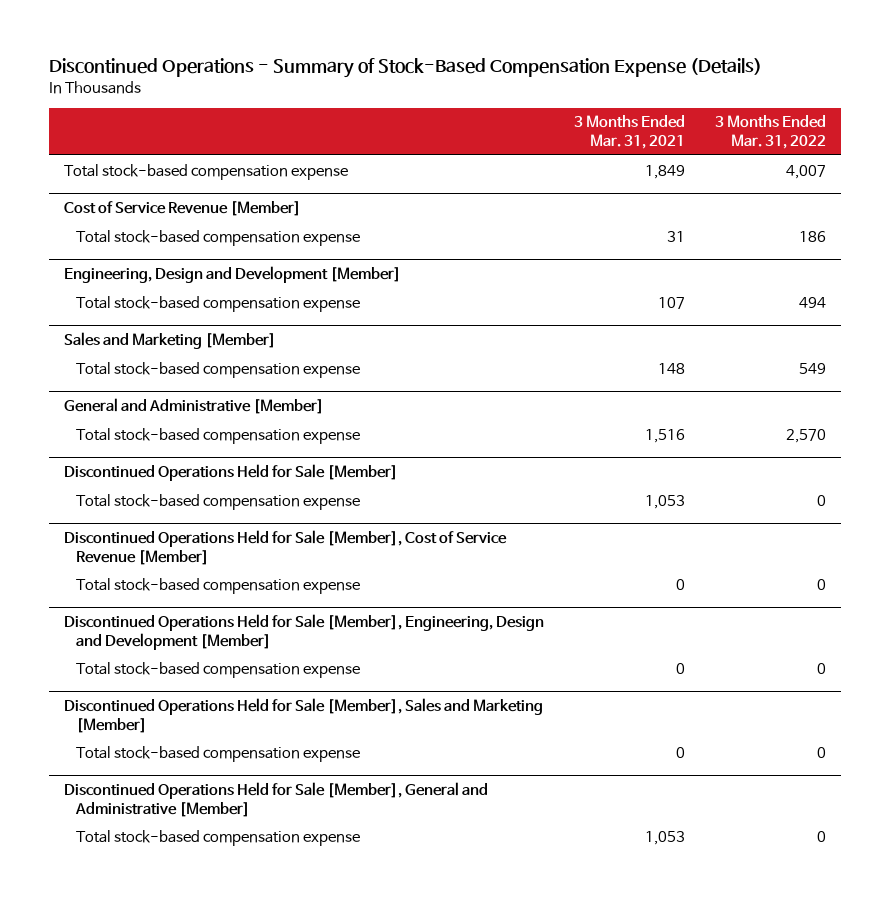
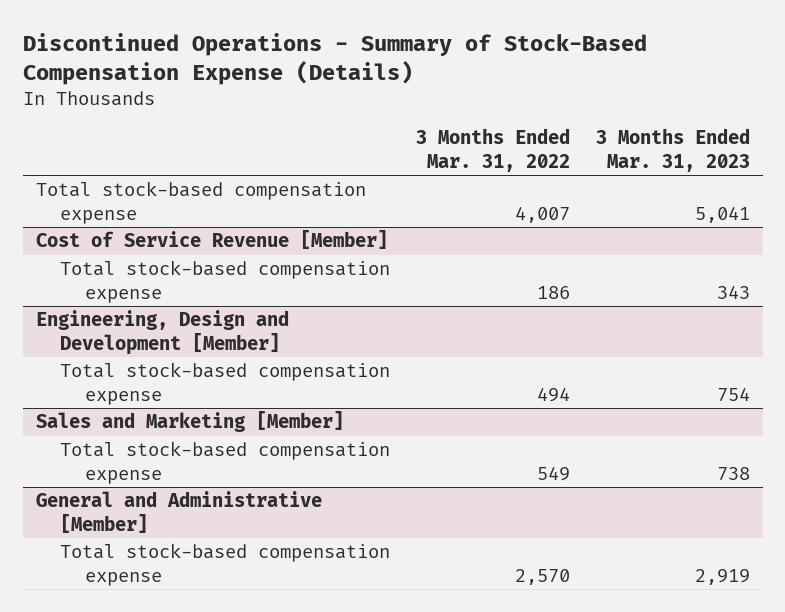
[574,115,686,150] 3 Months Ended Mar. 31, 2021 -> none
none -> [595,128,750,172] 3 Months Ended Mar. 31, 2023
[64,463,399,481] Discontinued Operations Held for Sale [Member] -> none
[75,493,360,510] Total stock-based compensation expense -> none
[64,529,508,565] Discontinued Operations Held for Sale [Member], Cost of Service Revenue [Member] -> none
[75,577,360,594] Total stock-based compensation expense -> none
[64,613,545,650] Discontinued Operations Held for Sale [Member], Engineering, Design and Development [Member] -> none
[75,661,360,678] Total stock-based compensation expense -> none
[64,697,544,733] Discontinued Operations Held for Sale [Member], Sales and Marketing [Member] -> none
[75,745,360,762] Total stock-based compensation expense -> none
[64,781,489,817] Discontinued Operations Held for Sale [Member], General and Administrative [Member] -> none
[75,829,360,846] Total stock-based compensation expense -> none

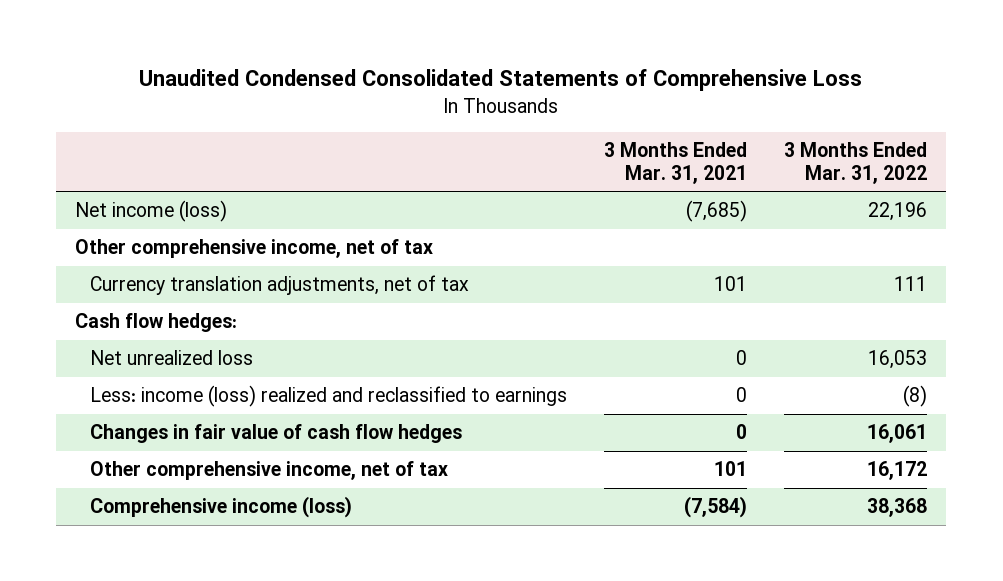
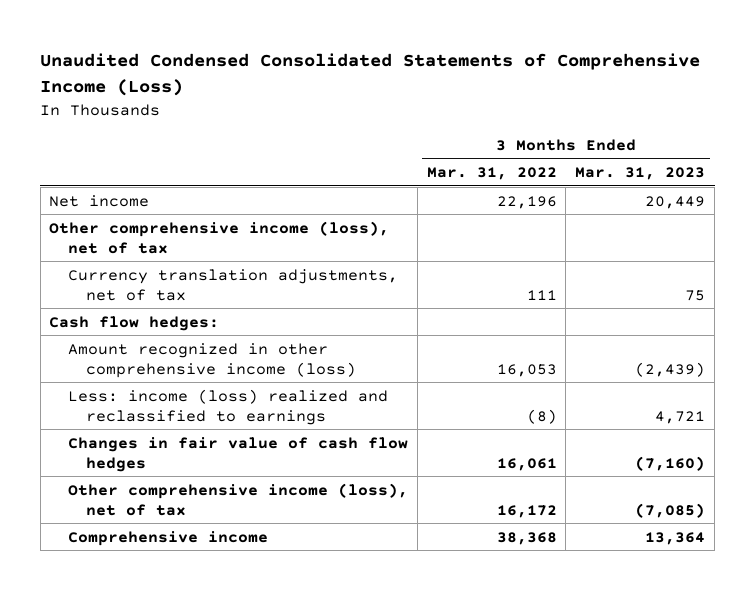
[139,69,863,92] Unaudited Condensed Consolidated Statements of Comprehensive Loss -> [40,53,701,97] Unaudited Condensed Consolidated Statements of Comprehensive Income (Loss)
[603,142,747,184] 3 Months Ended Mar. 31, 2021 -> none
none -> [575,167,706,181] Mar. 31, 2023
[75,200,228,223] Net income (loss) -> [49,194,150,207] Net income
[75,239,434,259] Other comprehensive income, net of tax -> [49,220,390,254] Other comprehensive income (loss), net of tax
[89,350,253,366] Net unrealized loss -> [67,342,357,378] Amount recognized in other comprehensive income (loss)
[89,461,448,481] Other comprehensive income, net of tax -> [67,482,408,516] Other comprehensive income (loss), net of tax
[89,496,352,519] Comprehensive income (loss) -> [67,530,268,546] Comprehensive income

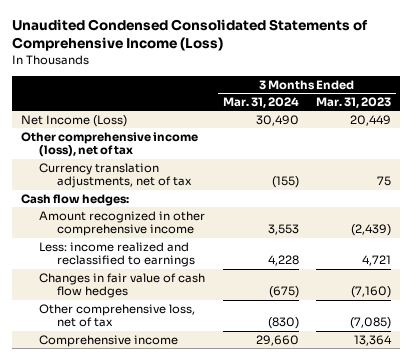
[426,167,557,181] Mar. 31, 2022 -> none
none -> [222,96,299,108] Mar. 31, 2024
[49,194,150,207] Net income -> [20,114,127,127] Net Income (Loss)
[67,342,357,378] Amount recognized in other comprehensive income (loss) -> [38,210,205,237] Amount recognized in other comprehensive income
[67,388,388,425] Less: income (loss) realized and reclassified to earnings -> [38,241,195,268] Less: income realized and reclassified to earnings
[67,482,408,516] Other comprehensive income (loss), net of tax -> [38,303,195,328] Other comprehensive loss, net of tax

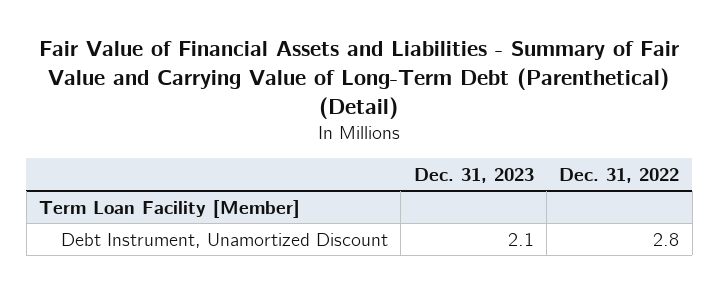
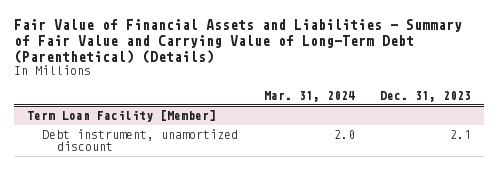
[39,40,680,120] Fair Value of Financial Assets and Liabilities - Summary of Fair Value and Carrying Value of Long-Term Debt (Parenthetical) (Detail) -> [14,18,463,64] Fair Value of Financial Assets and Liabilities - Summary of Fair Value and Carrying Value of Long-Term Debt (Parenthetical) (Details)
[559,167,680,183] Dec. 31, 2022 -> none
none -> [263,90,355,102] Mar. 31, 2024
[60,232,388,248] Debt Instrument, Unamortized Discount -> [42,129,239,152] Debt instrument, unamortized discount

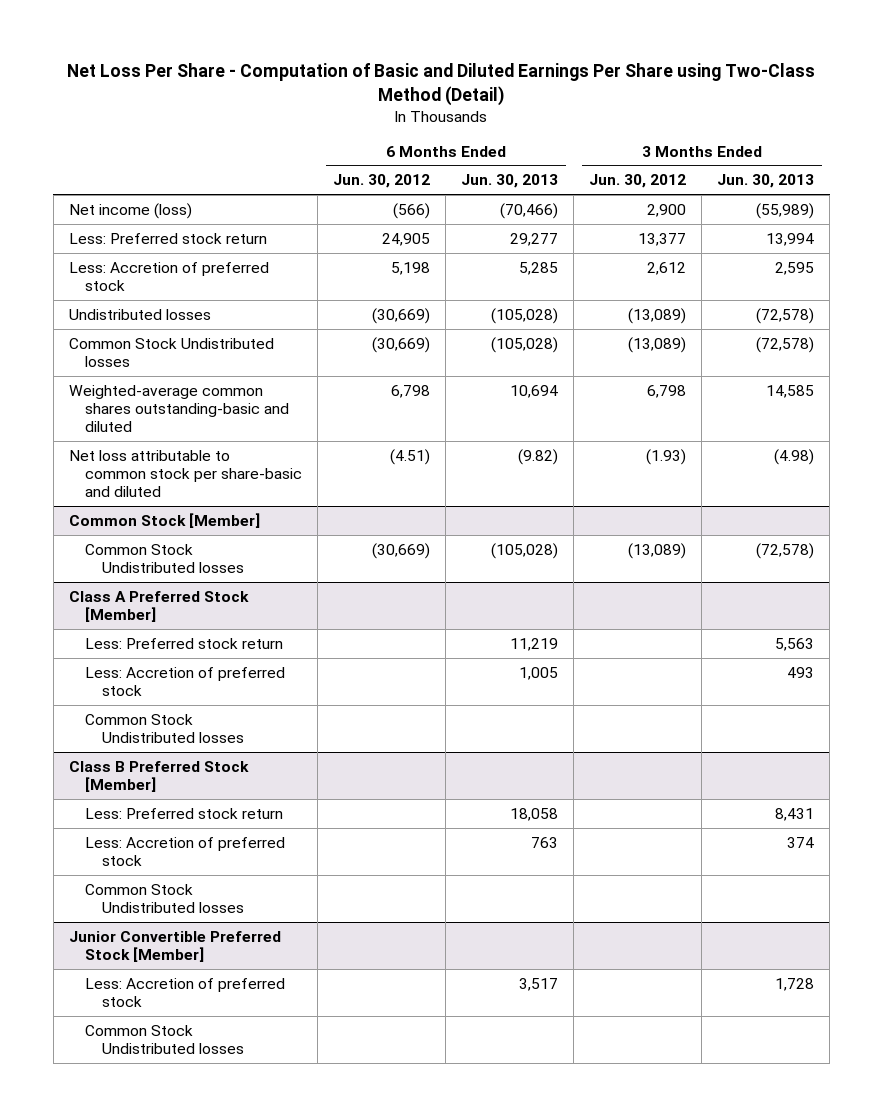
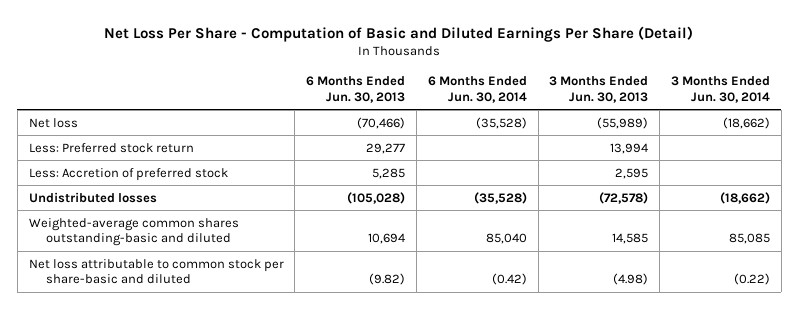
[67,62,816,106] Net Loss Per Share - Computation of Basic and Diluted Earnings Per Share using Two-Class Method (Detail) -> [104,25,694,42] Net Loss Per Share - Computation of Basic and Diluted Earnings Per Share (Detail)
[333,174,431,189] Jun. 30, 2012 -> none
[589,174,687,189] Jun. 30, 2012 -> none
none -> [427,76,527,103] 6 Months Ended Jun. 30, 2014
none -> [670,76,770,103] 3 Months Ended Jun. 30, 2014
[68,202,192,219] Net income (loss) -> [28,117,78,128] Net loss
[68,337,274,368] Common Stock Undistributed losses -> none
[68,512,260,528] Common Stock [Member] -> none
[85,543,245,574] Common Stock Undistributed losses -> none
[68,590,249,623] Class A Preferred Stock [Member] -> none
[85,637,284,649] Less: Preferred stock return -> none
[85,666,286,697] Less: Accretion of preferred stock -> none
[85,713,245,744] Common Stock Undistributed losses -> none
[68,760,249,793] Class B Preferred Stock [Member] -> none
[85,807,284,819] Less: Preferred stock return -> none
[85,836,286,867] Less: Accretion of preferred stock -> none
[85,883,245,914] Common Stock Undistributed losses -> none
[68,930,281,963] Junior Convertible Preferred Stock [Member] -> none
[85,977,286,1008] Less: Accretion of preferred stock -> none
[85,1024,245,1055] Common Stock Undistributed losses -> none

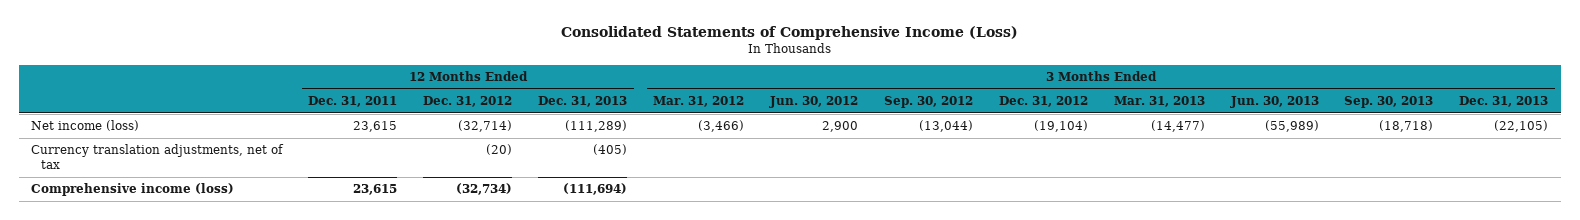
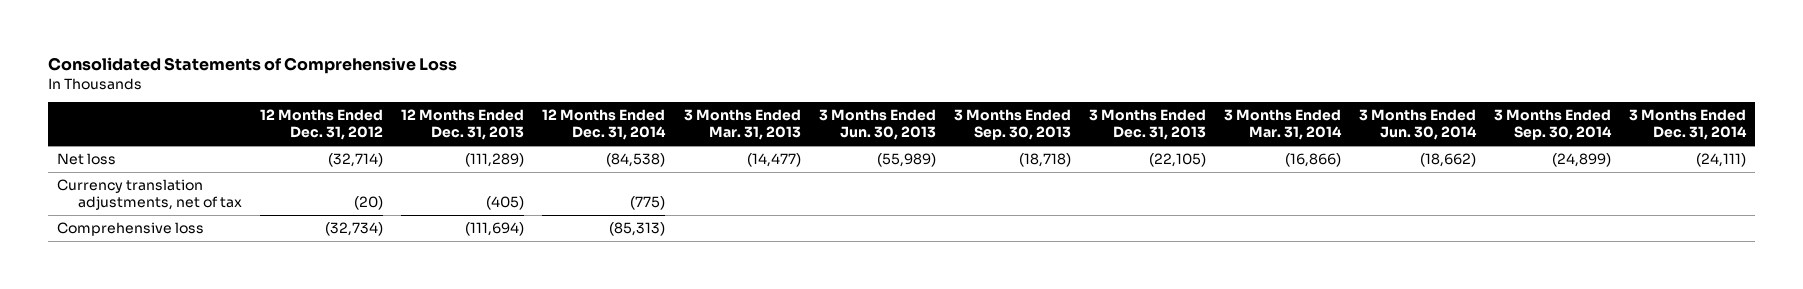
[560,25,1018,40] Consolidated Statements of Comprehensive Income (Loss) -> [48,56,458,74] Consolidated Statements of Comprehensive Loss
[308,96,398,108] Dec. 31, 2011 -> none
[653,96,745,108] Mar. 31, 2012 -> none
[768,96,858,109] Jun. 30, 2012 -> none
[883,96,973,109] Sep. 30, 2012 -> none
[998,96,1088,108] Dec. 31, 2012 -> none
none -> [542,109,667,141] 12 Months Ended Dec. 31, 2014
none -> [1223,109,1342,141] 3 Months Ended Mar. 31, 2014
none -> [1358,109,1477,141] 3 Months Ended Jun. 30, 2014
none -> [1493,109,1612,141] 3 Months Ended Sep. 30, 2014
none -> [1629,109,1748,141] 3 Months Ended Dec. 31, 2014
[31,120,140,132] Net income (loss) -> [57,152,117,165] Net loss
[31,183,235,197] Comprehensive income (loss) -> [57,221,205,236] Comprehensive loss

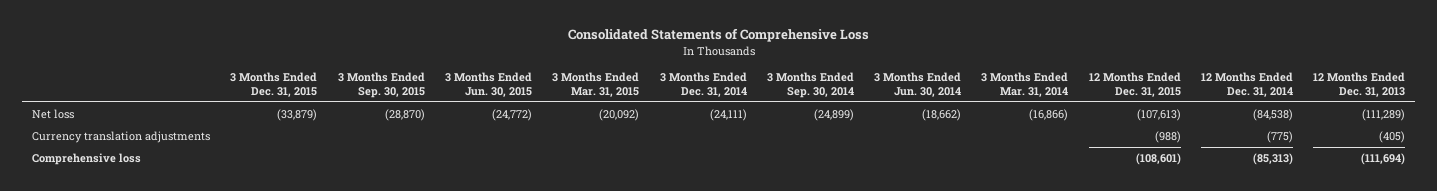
[260,109,384,141] 12 Months Ended Dec. 31, 2012 -> none
[683,109,801,141] 3 Months Ended Mar. 31, 2013 -> none
[818,109,936,141] 3 Months Ended Jun. 30, 2013 -> none
[953,109,1071,141] 3 Months Ended Sep. 30, 2013 -> none
[1088,109,1206,141] 3 Months Ended Dec. 31, 2013 -> none
none -> [230,71,318,98] 3 Months Ended Dec. 31, 2015
none -> [337,71,425,99] 3 Months Ended Sep. 30, 2015
none -> [444,71,532,98] 3 Months Ended Jun. 30, 2015
none -> [552,71,640,98] 3 Months Ended Mar. 31, 2015
none -> [1088,71,1181,98] 12 Months Ended Dec. 31, 2015
[57,178,243,211] Currency translation adjustments, net of tax -> [32,130,211,143] Currency translation adjustments

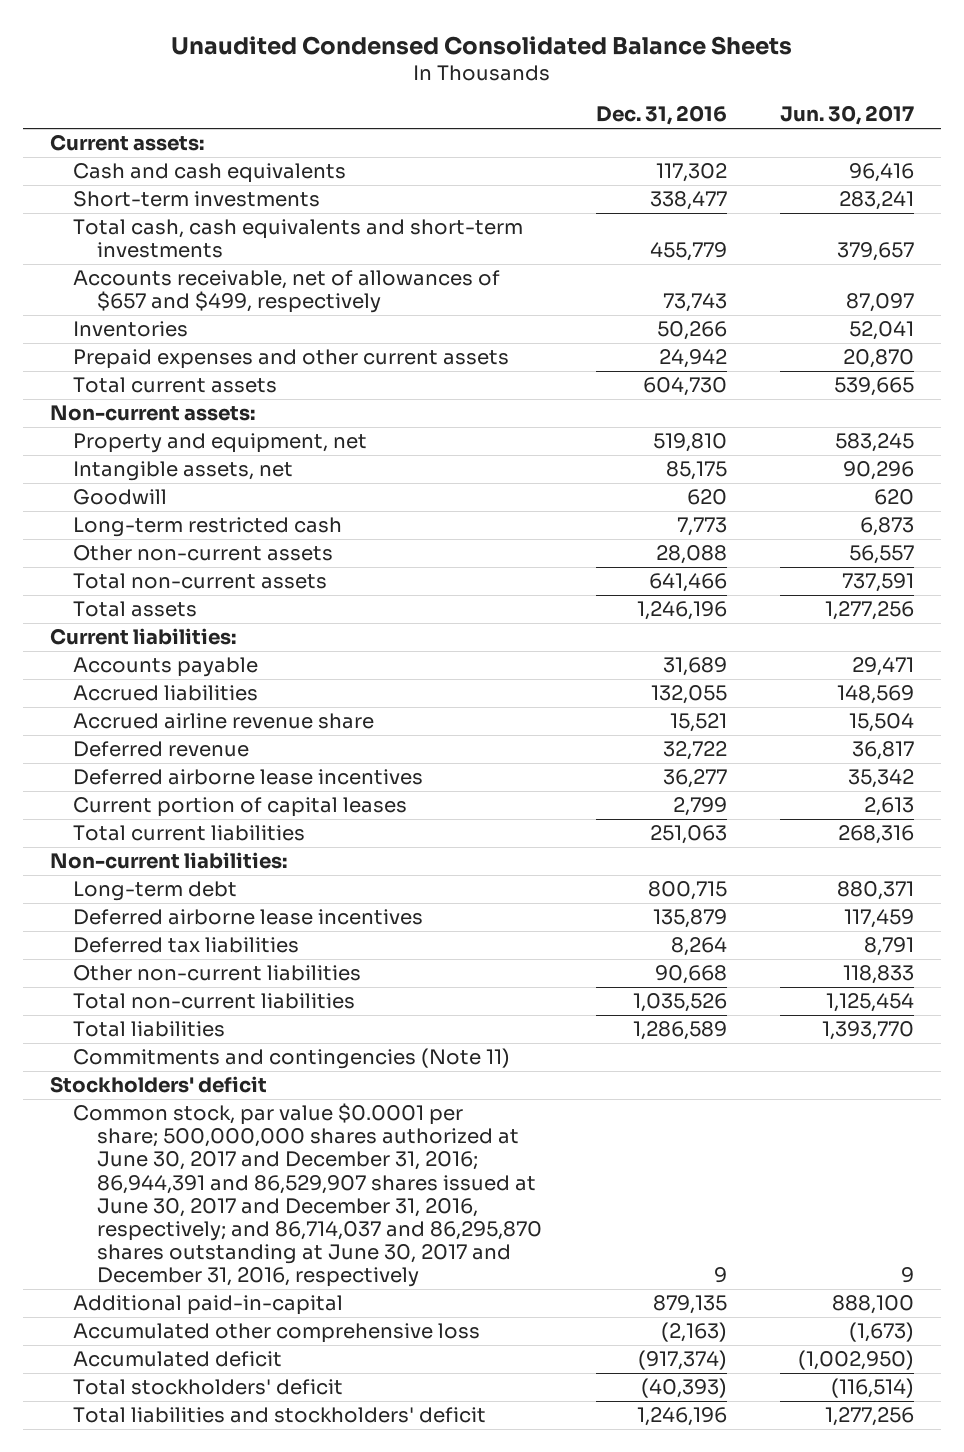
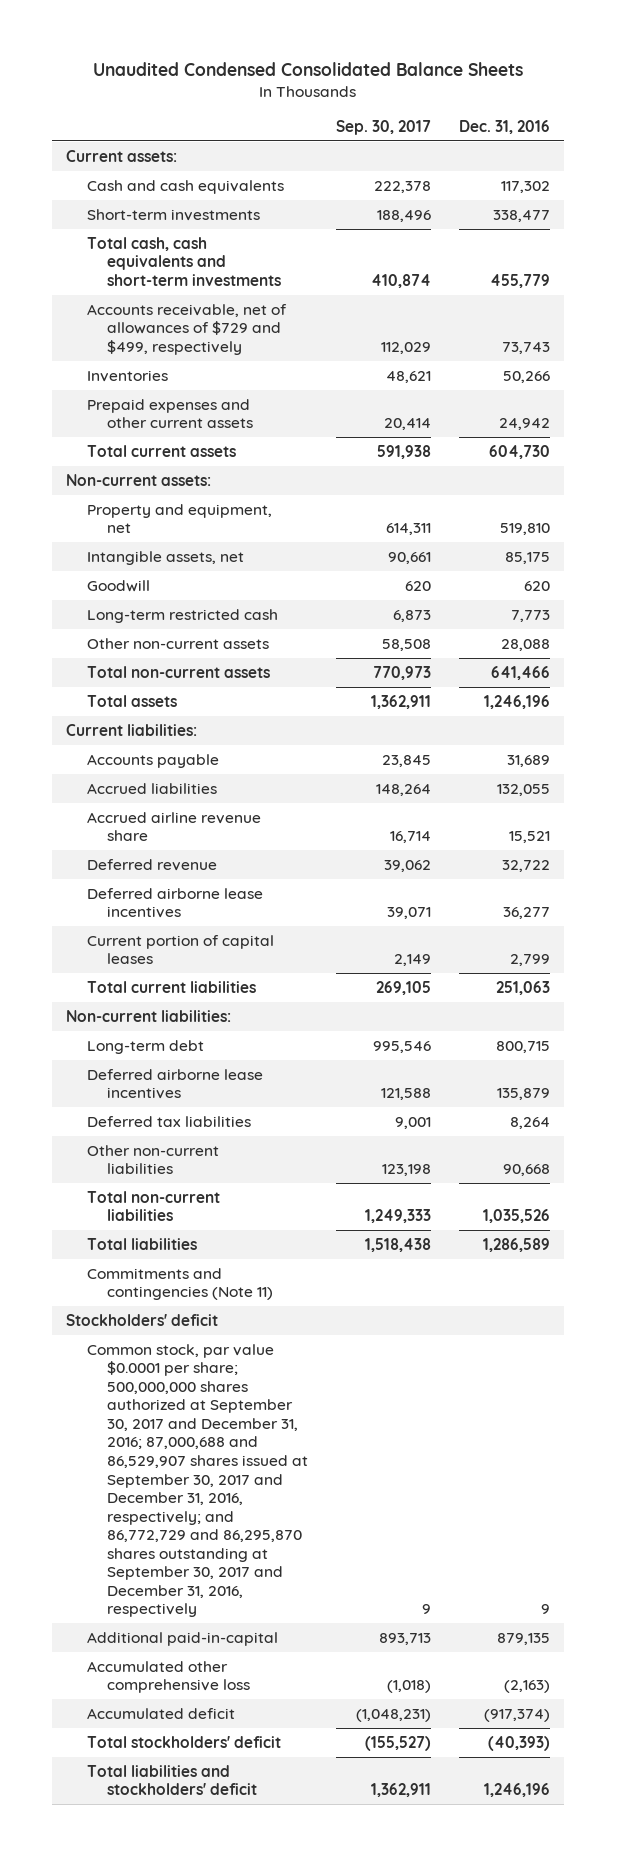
[780,105,915,126] Jun. 30, 2017 -> none
none -> [336,119,432,135] Sep. 30, 2017
[73,270,501,314] Accounts receivable, net of allowances of $657 and $499, respectively -> [86,303,287,355] Accounts receivable, net of allowances of $729 and $499, respectively
[73,1103,542,1288] Common stock, par value $0.0001 per share; 500,000,000 shares authorized at June 30, 2017 and December 31, 2016; 86,944,391 and 86,529,907 shares issued at June 30, 2017 and December 31, 2016, respectively; and 86,714,037 and 86,295,870 shares outstanding at June 30, 2017 and December 31, 2016, respectively -> [86,1343,308,1618] Common stock, par value $0.0001 per share; 500,000,000 shares authorized at September 30, 2017 and December 31, 2016; 87,000,688 and 86,529,907 shares issued at September 30, 2017 and December 31, 2016, respectively; and 86,772,729 and 86,295,870 shares outstanding at September 30, 2017 and December 31, 2016, respectively

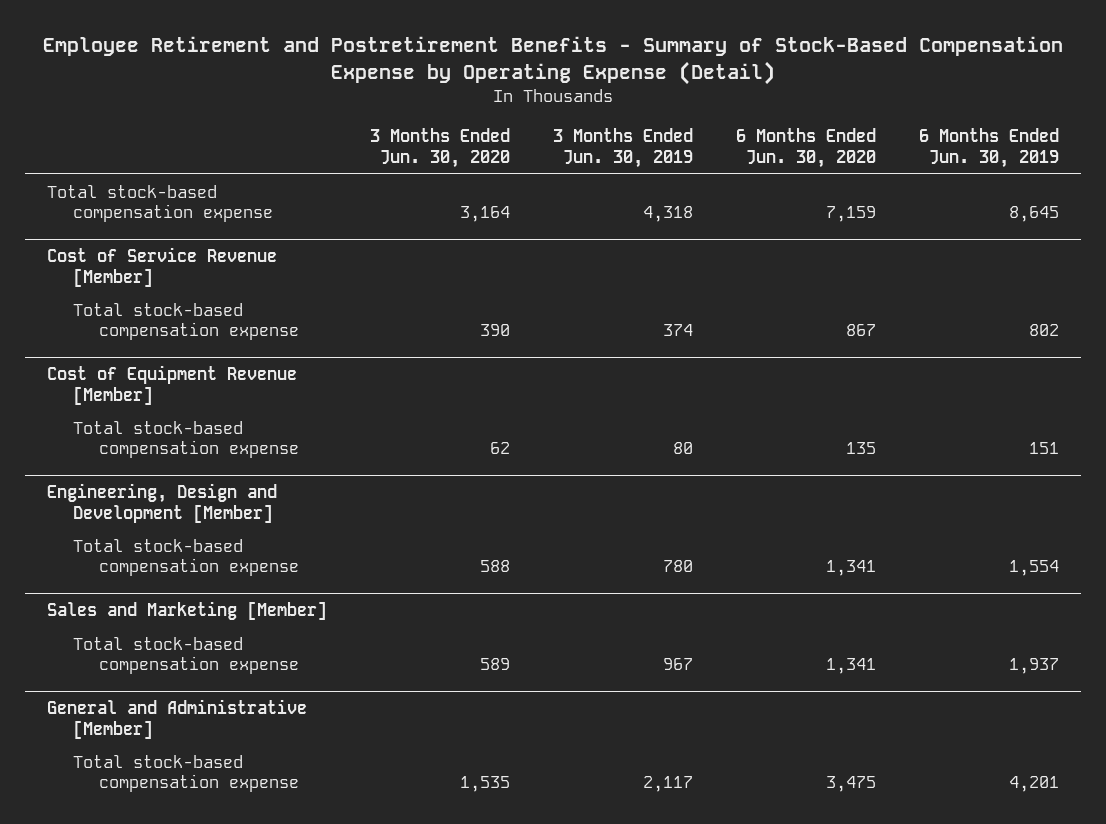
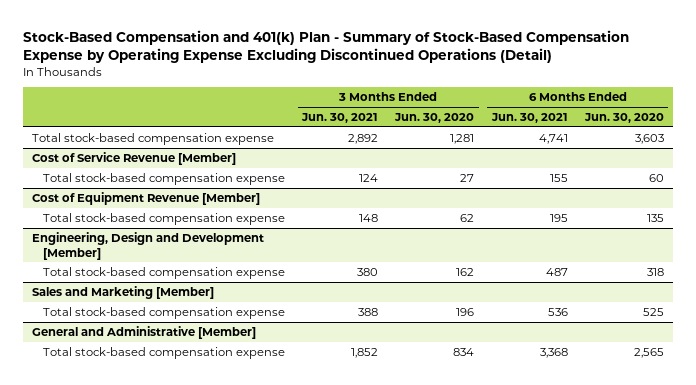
[43,36,1064,85] Employee Retirement and Postretirement Benefits - Summary of Stock-Based Compensation Expense by Operating Expense (Detail) -> [23,29,630,63] Stock-Based Compensation and 401(k) Plan - Summary of Stock-Based Compensation Expense by Operating Expense Excluding Discontinued Operations (Detail)
[553,128,694,168] 3 Months Ended Jun. 30, 2019 -> none
[919,128,1060,168] 6 Months Ended Jun. 30, 2019 -> none
none -> [300,112,378,123] Jun. 30, 2021
none -> [490,112,568,123] Jun. 30, 2021
[460,206,511,223] 3,164 -> [450,133,475,144] 1,281
[826,206,877,223] 7,159 -> [634,133,664,144] 3,603
[480,324,511,337] 390 -> [460,173,475,182] 27
[846,324,877,337] 867 -> [648,173,664,182] 60
[480,560,511,573] 588 -> [456,267,475,276] 162
[826,560,877,577] 1,341 -> [646,267,664,276] 318
[480,658,511,671] 589 -> [456,307,475,316] 196
[826,658,877,675] 1,341 -> [642,307,664,316] 525
[460,776,511,793] 1,535 -> [453,347,475,356] 834
[826,776,877,793] 3,475 -> [633,347,664,358] 2,565

